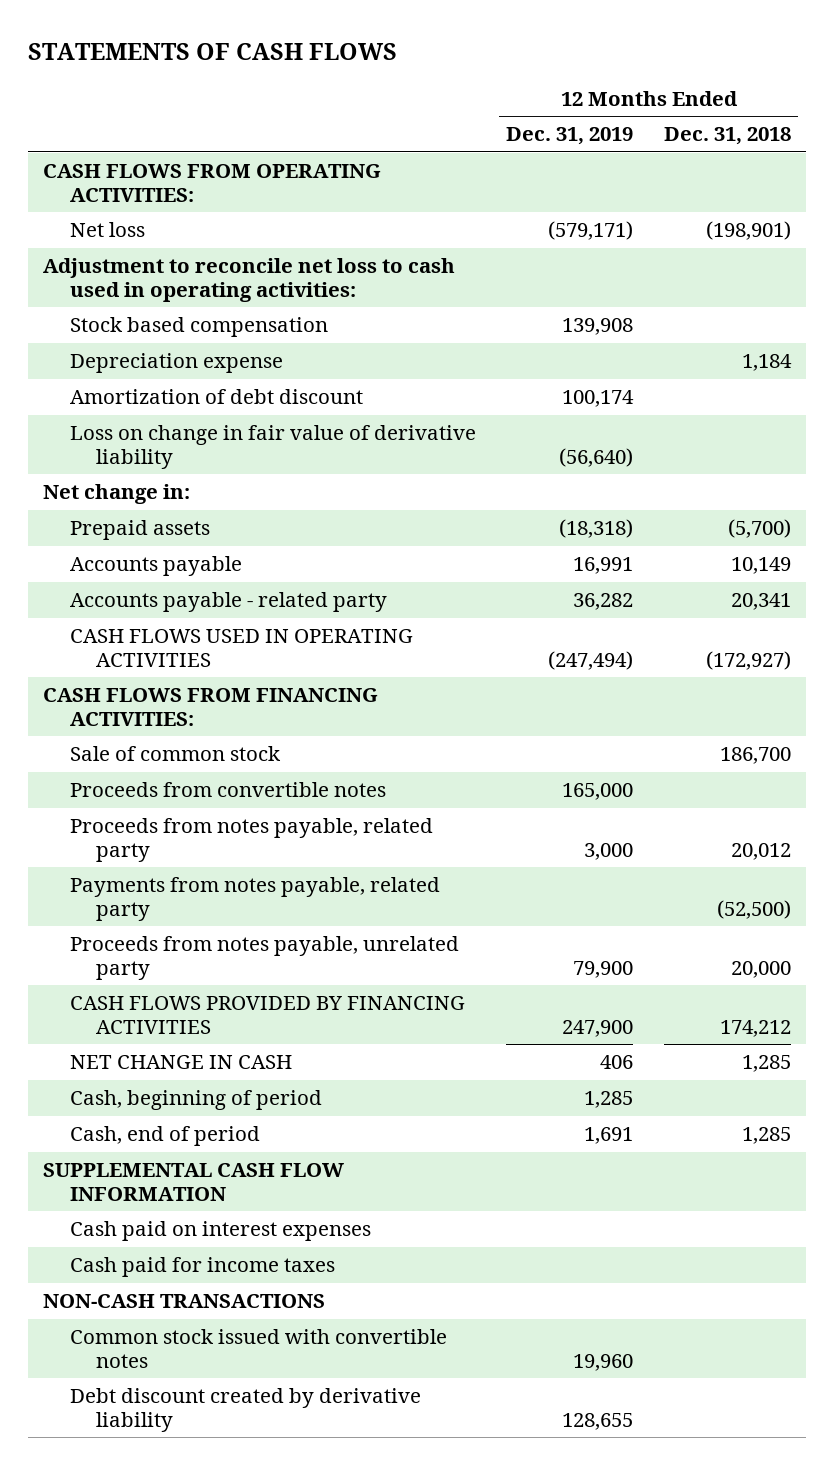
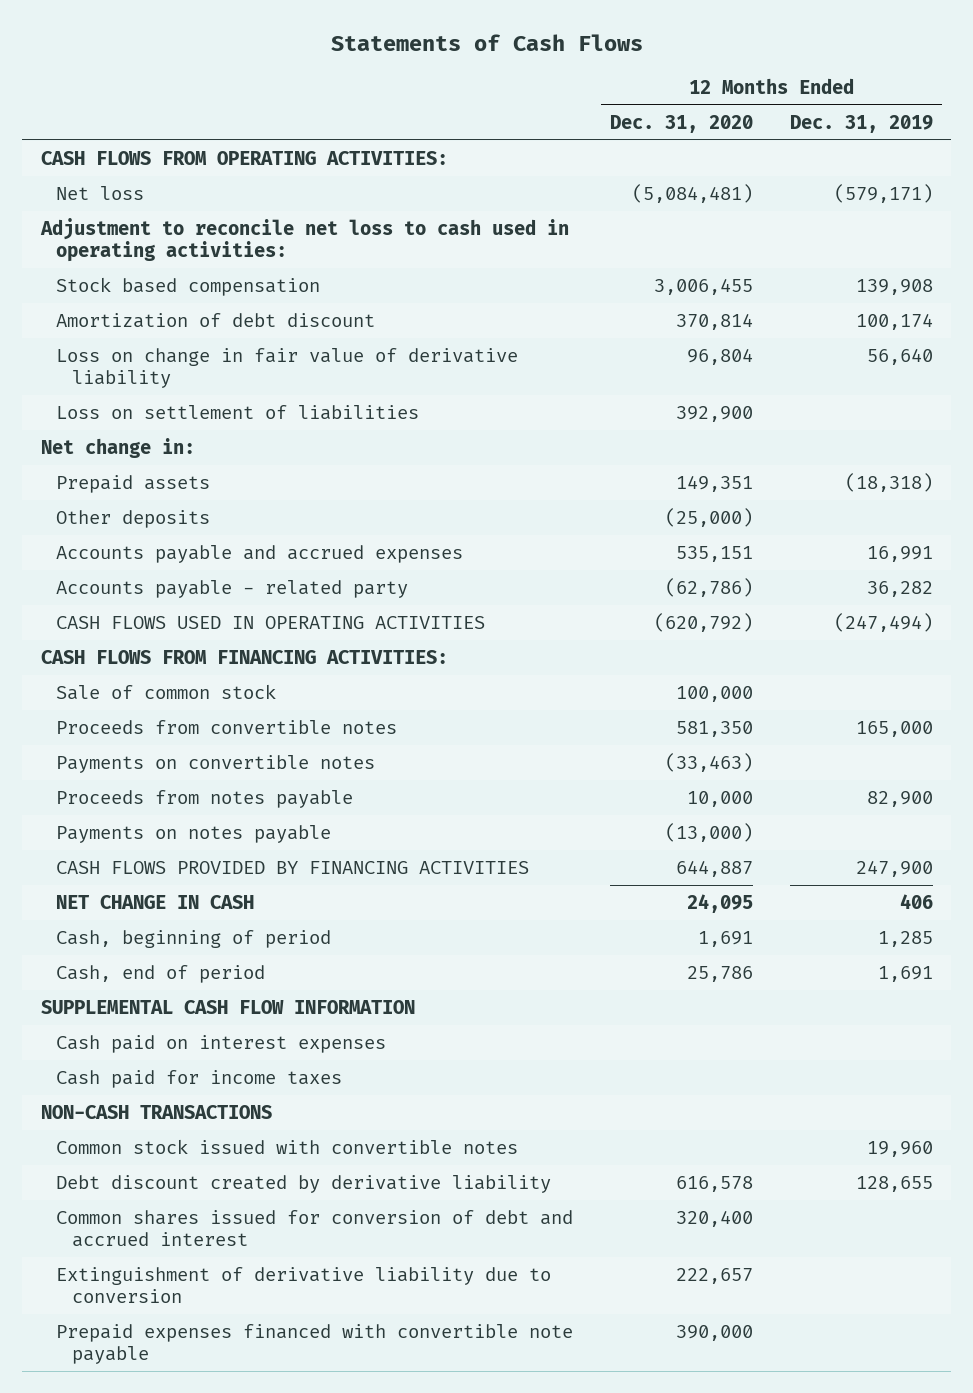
[28,43,398,61] STATEMENTS OF CASH FLOWS -> [330,34,643,52] Statements of Cash Flows
[663,127,791,146] Dec. 31, 2018 -> none
none -> [610,114,754,133] Dec. 31, 2020
[69,353,283,374] Depreciation expense -> none
[559,448,634,468] (56,640) -> [866,348,933,366] 56,640
none -> [56,405,420,421] Loss on settlement of liabilities
none -> [56,510,211,529] Other deposits
[69,556,242,577] Accounts payable -> [56,545,464,564] Accounts payable and accrued expenses
[69,936,459,981] Proceeds from notes payable, unrelated party -> none
none -> [56,755,376,774] Payments on convertible notes
[69,818,433,863] Proceeds from notes payable, related party -> [56,790,354,809] Proceeds from notes payable
[584,843,634,861] 3,000 -> [866,791,933,808] 82,900
[69,877,440,922] Payments from notes payable, related party -> [56,825,332,844] Payments on notes payable
none -> [56,1210,574,1248] Common shares issued for conversion of debt and accrued interest
none -> [56,1267,552,1304] Extinguishment of derivative liability due to conversion
none -> [56,1324,574,1365] Prepaid expenses financed with convertible note payable

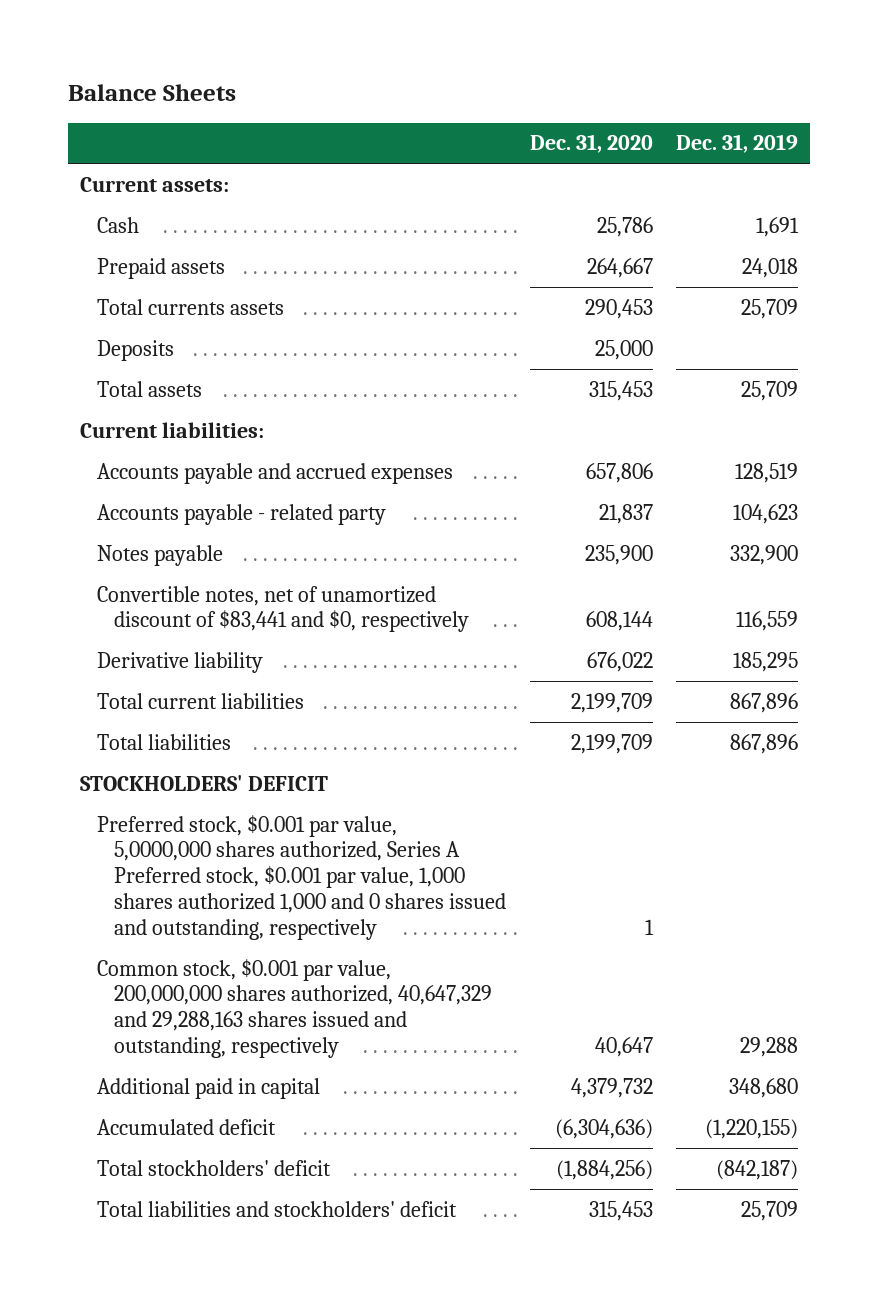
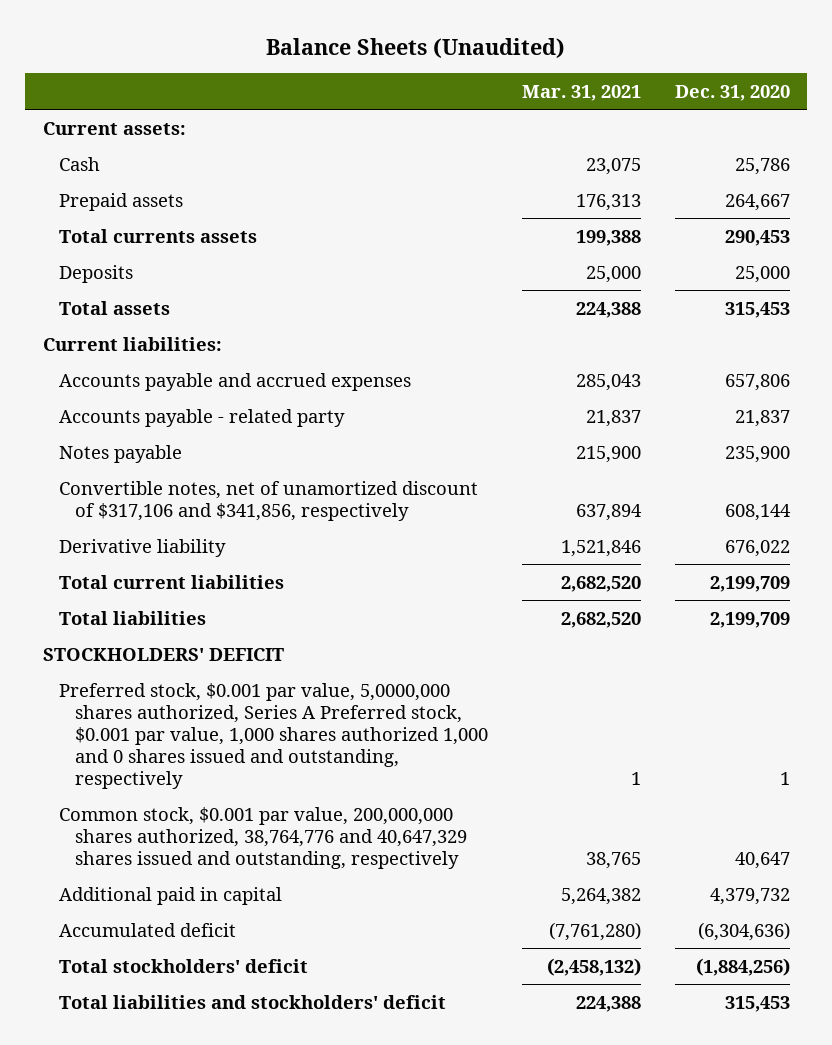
[68,84,237,102] Balance Sheets -> [266,37,566,58] Balance Sheets (Unaudited)
[676,134,799,154] Dec. 31, 2019 -> none
none -> [521,84,641,101] Mar. 31, 2021
[96,585,469,633] Convertible notes, net of unamortized discount of $83,441 and $0, respectively -> [58,480,478,521] Convertible notes, net of unamortized discount of $317,106 and $341,856, respectively
[96,958,492,1058] Common stock, $0.001 par value, 200,000,000 shares authorized, 40,647,329 and 29,288,163 shares issued and outstanding, respectively -> [58,806,467,869] Common stock, $0.001 par value, 200,000,000 shares authorized, 38,764,776 and 40,647,329 shares issued and outstanding, respectively

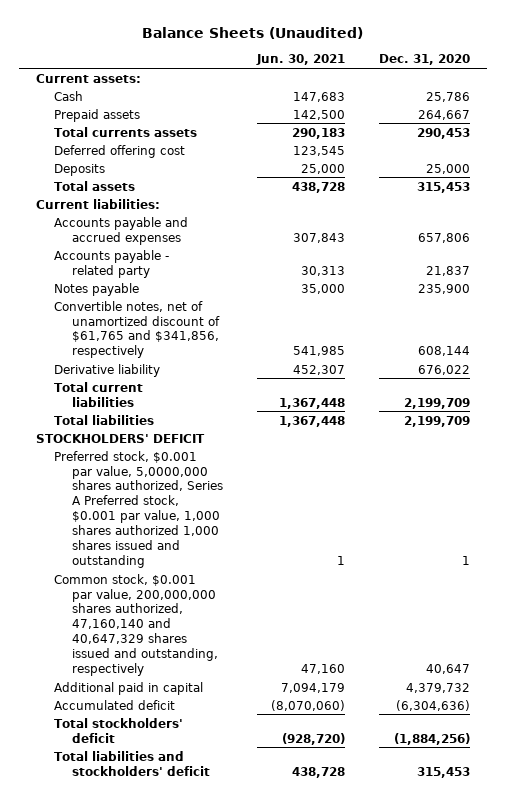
[521,84,641,101] Mar. 31, 2021 -> none
none -> [256,54,346,66] Jun. 30, 2021
none -> [54,144,186,158] Deferred offering cost
[58,480,478,521] Convertible notes, net of unamortized discount of $317,106 and $341,856, respectively -> [54,300,221,359] Convertible notes, net of unamortized discount of $61,765 and $341,856, respectively
[58,682,488,790] Preferred stock, $0.001 par value, 5,0000,000 shares authorized, Series A Preferred stock, $0.001 par value, 1,000 shares authorized 1,000 and 0 shares issued and outstanding, respectively -> [54,450,224,568] Preferred stock, $0.001 par value, 5,0000,000 shares authorized, Series A Preferred stock, $0.001 par value, 1,000 shares authorized 1,000 shares issued and outstanding
[58,806,467,869] Common stock, $0.001 par value, 200,000,000 shares authorized, 38,764,776 and 40,647,329 shares issued and outstanding, respectively -> [54,573,219,676] Common stock, $0.001 par value, 200,000,000 shares authorized, 47,160,140 and 40,647,329 shares issued and outstanding, respectively

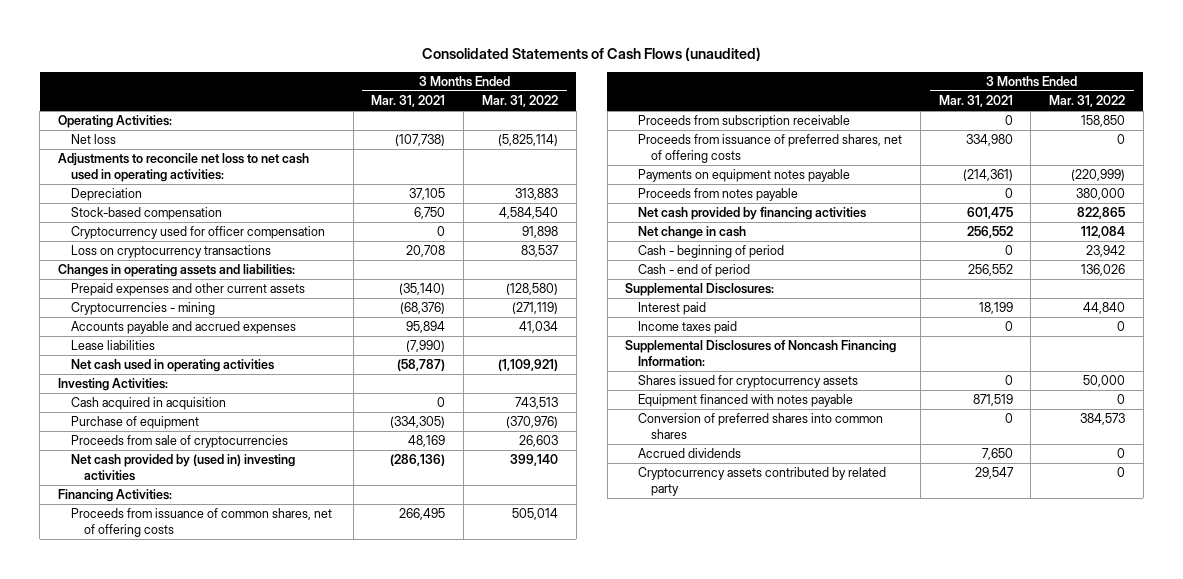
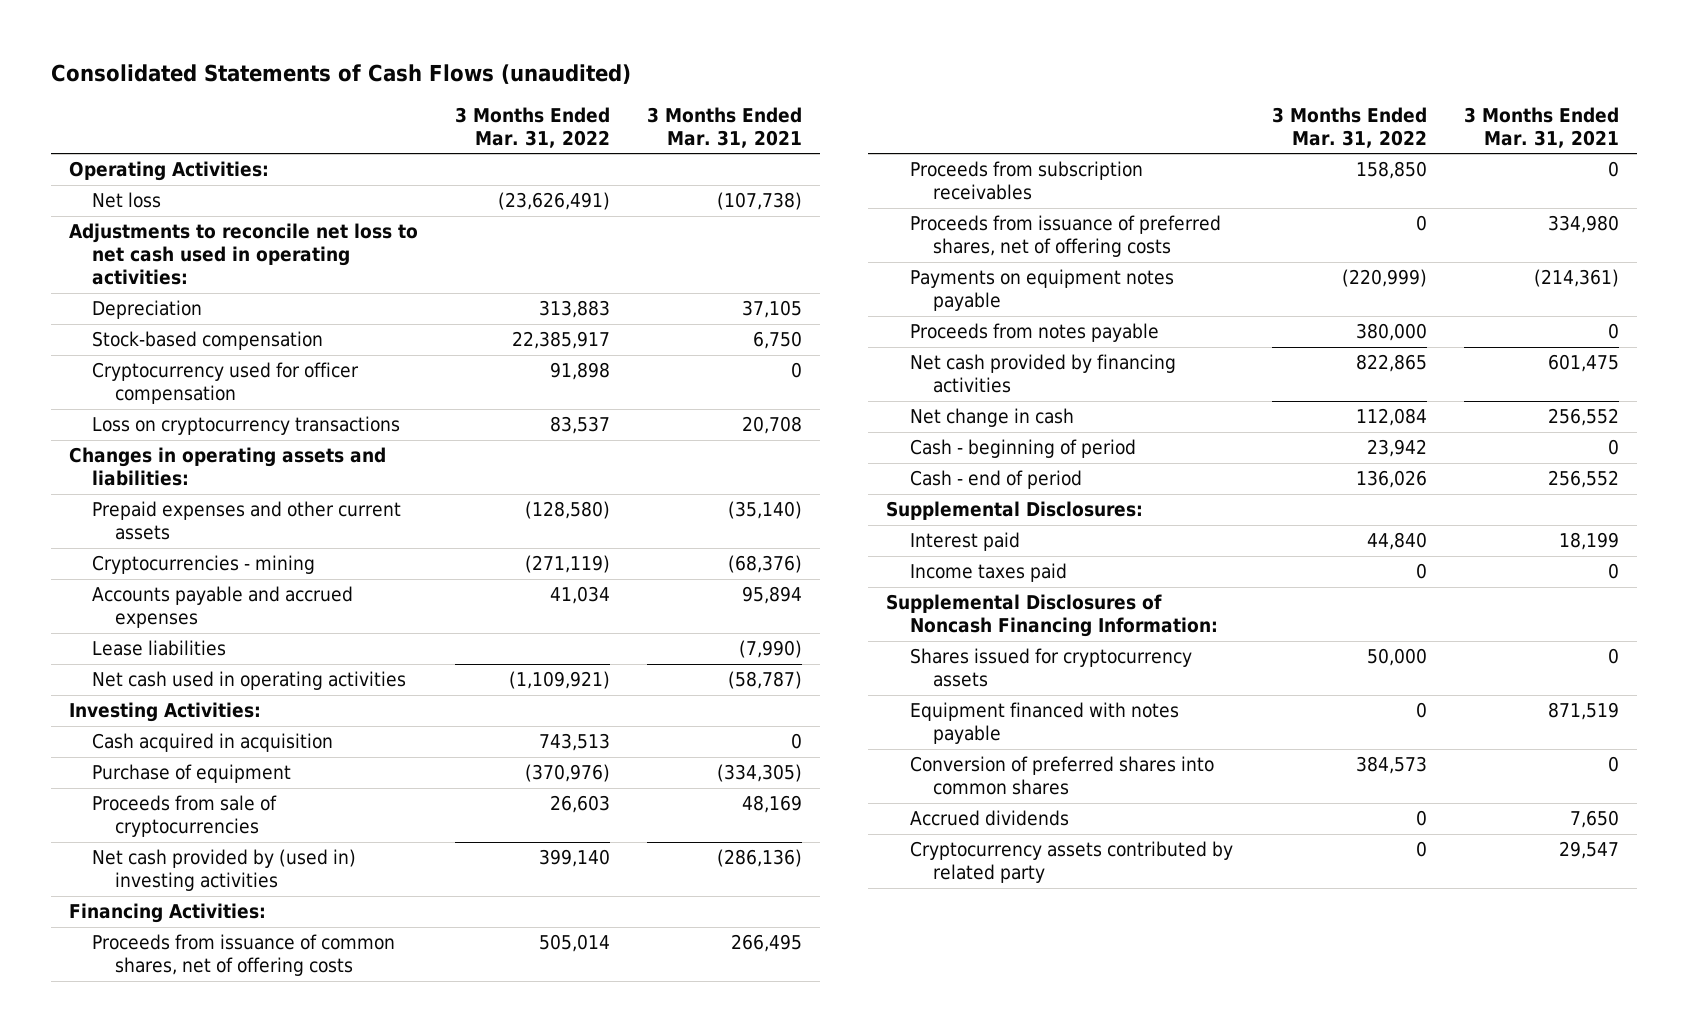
[497,134,558,147] (5,825,114) -> [497,192,610,211] (23,626,491)
[498,207,558,220] 4,584,540 -> [511,331,610,350] 22,385,917
[638,115,851,129] Proceeds from subscription receivable -> [909,161,1143,201] Proceeds from subscription receivables

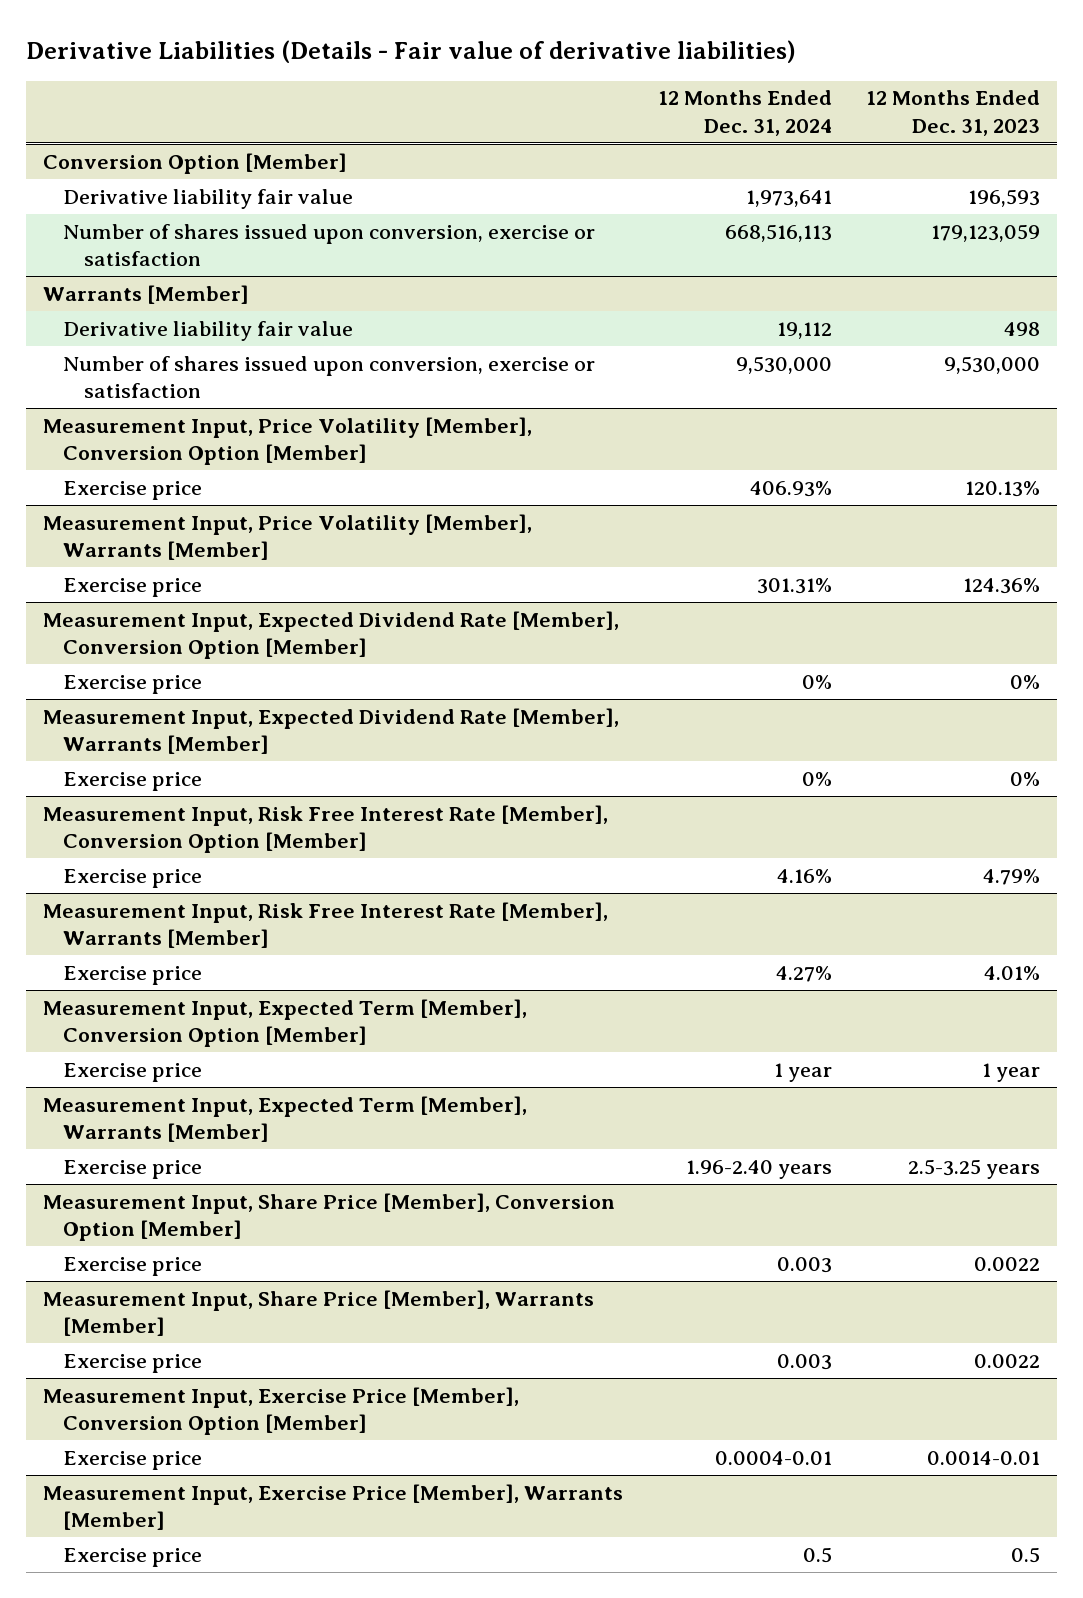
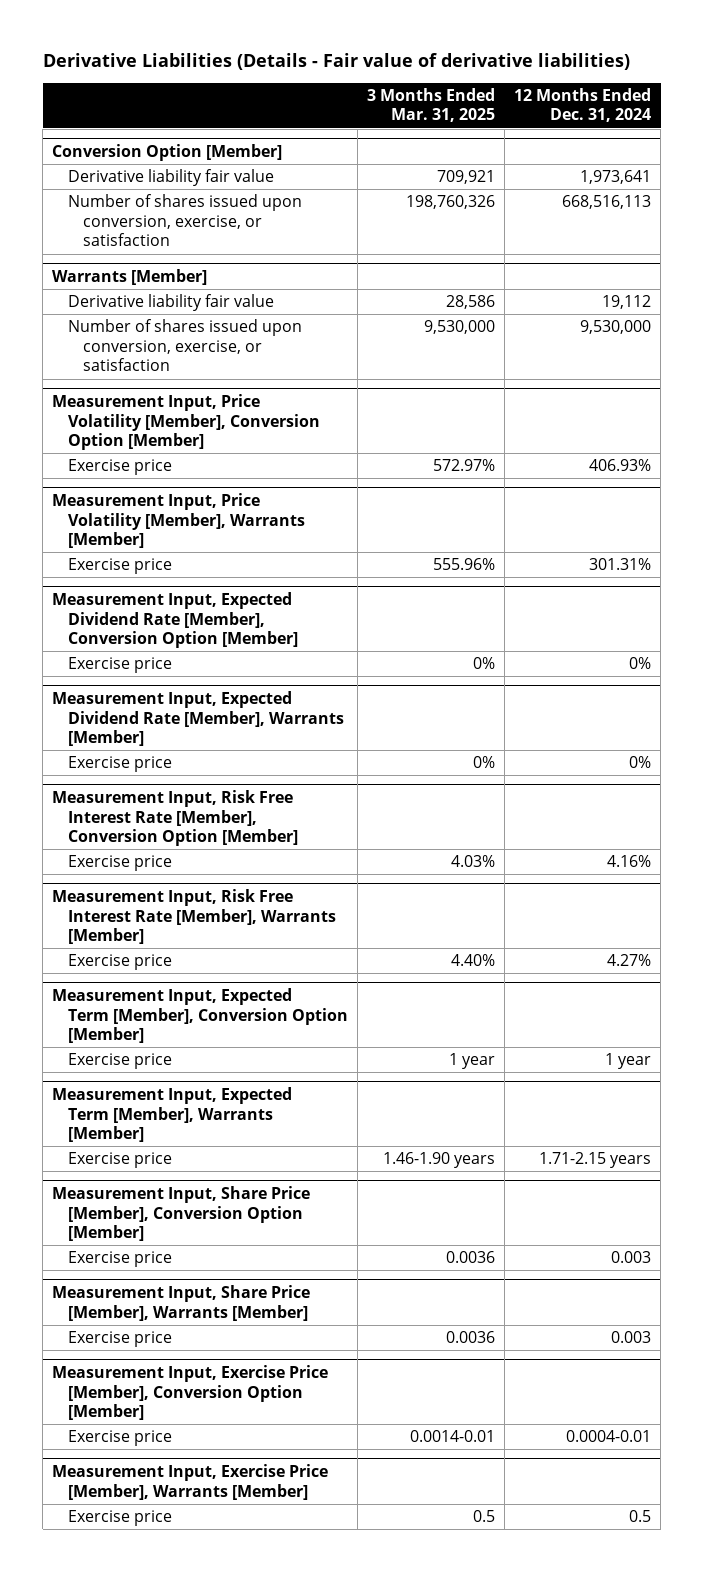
[866,90,1041,136] 12 Months Ended Dec. 31, 2023 -> none
none -> [366,87,495,123] 3 Months Ended Mar. 31, 2025
[63,223,596,267] Number of shares issued upon conversion, exercise or satisfaction -> [67,194,302,247] Number of shares issued upon conversion, exercise, or satisfaction
[63,355,596,399] Number of shares issued upon conversion, exercise or satisfaction -> [67,319,302,372] Number of shares issued upon conversion, exercise, or satisfaction
[685,1159,832,1179] 1.96-2.40 years -> [538,1152,651,1169] 1.71-2.15 years

